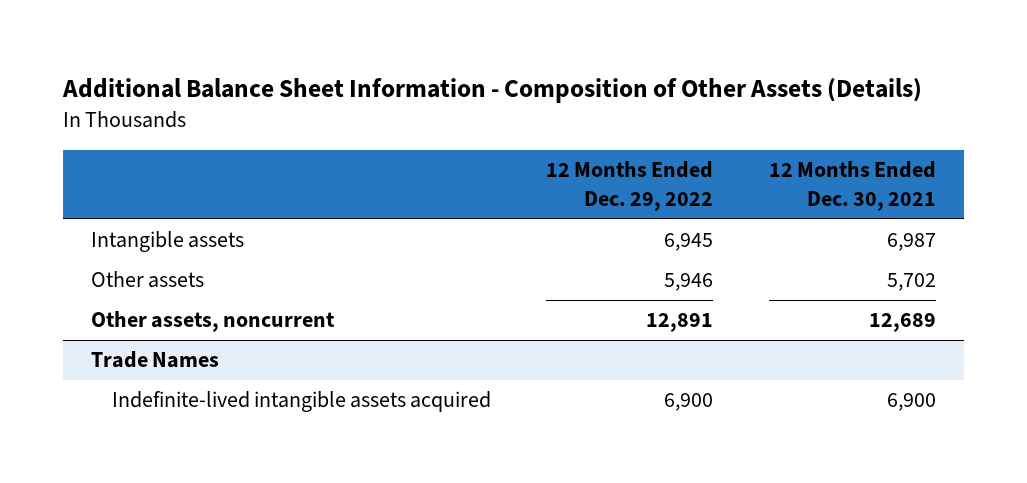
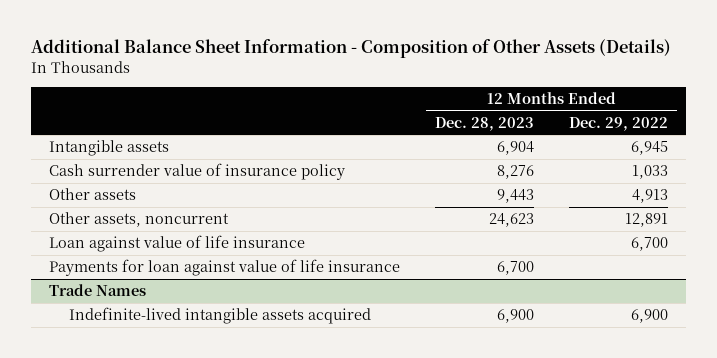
[768,161,936,211] 12 Months Ended Dec. 30, 2021 -> none
none -> [434,116,534,131] Dec. 28, 2023
none -> [48,163,345,181] Cash surrender value of insurance policy
[664,273,714,292] 5,946 -> [632,189,669,204] 4,913
none -> [48,235,305,253] Loan against value of life insurance
none -> [48,259,400,277] Payments for loan against value of life insurance

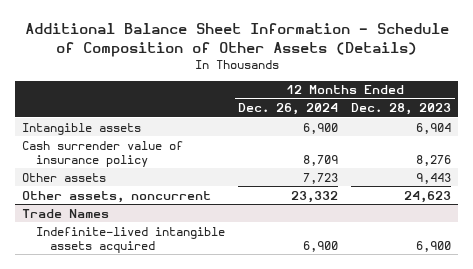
[30,39,671,59] Additional Balance Sheet Information - Composition of Other Assets (Details) -> [24,22,449,57] Additional Balance Sheet Information - Schedule of Composition of Other Assets (Details)
[569,116,669,131] Dec. 29, 2022 -> none
none -> [238,103,339,116] Dec. 26, 2024
[48,235,305,253] Loan against value of life insurance -> none
[48,259,400,277] Payments for loan against value of life insurance -> none

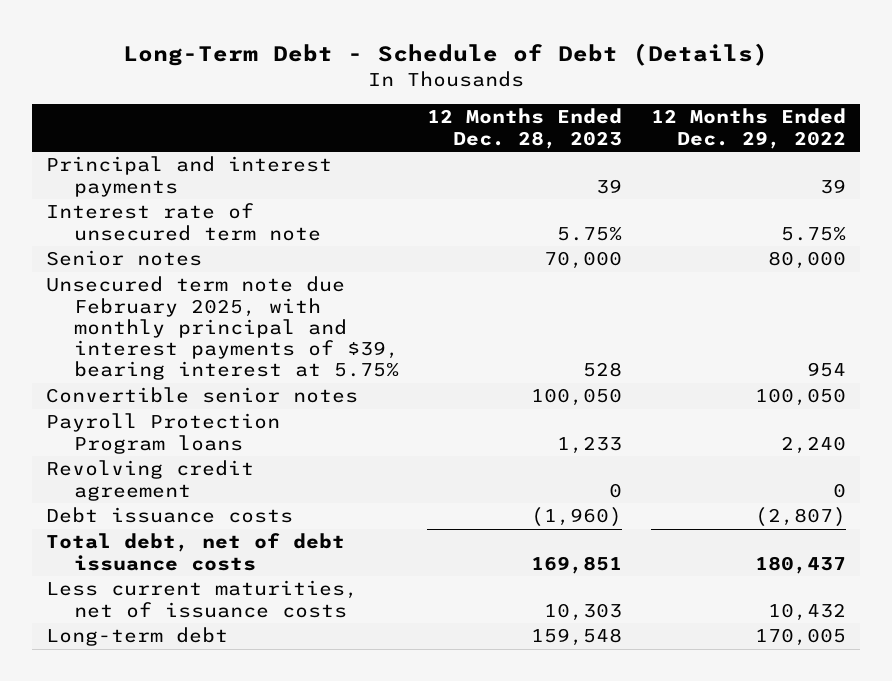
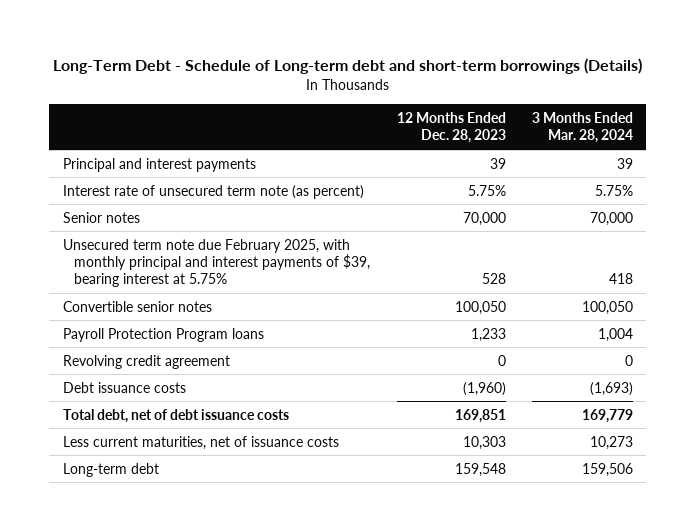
[122,42,768,66] Long-Term Debt - Schedule of Debt (Details) -> [52,58,642,75] Long-Term Debt - Schedule of Long-term debt and short-term borrowings (Details)
[650,108,846,149] 12 Months Ended Dec. 29, 2022 -> none
none -> [532,112,634,144] 3 Months Ended Mar. 28, 2024
[46,203,322,241] Interest rate of unsecured term note -> [62,184,364,199] Interest rate of unsecured term note (as percent)

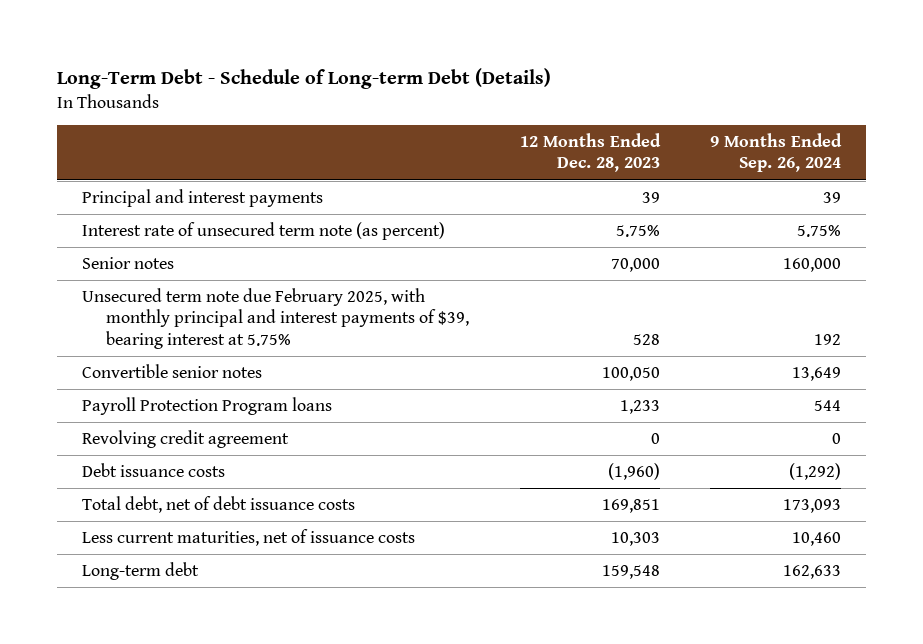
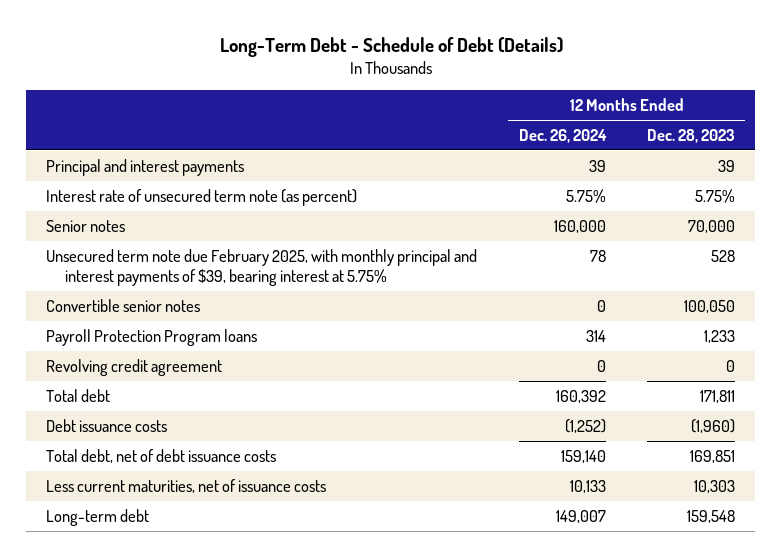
[56,68,551,90] Long-Term Debt - Schedule of Long-term Debt (Details) -> [219,36,563,57] Long-Term Debt - Schedule of Debt (Details)
[710,133,843,173] 9 Months Ended Sep. 26, 2024 -> none
none -> [518,129,607,144] Dec. 26, 2024
none -> [46,388,111,402] Total debt

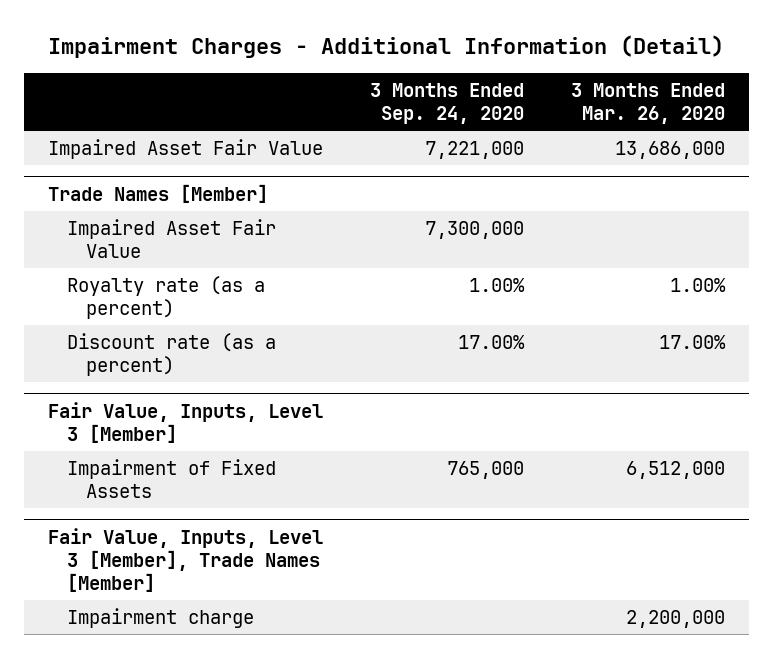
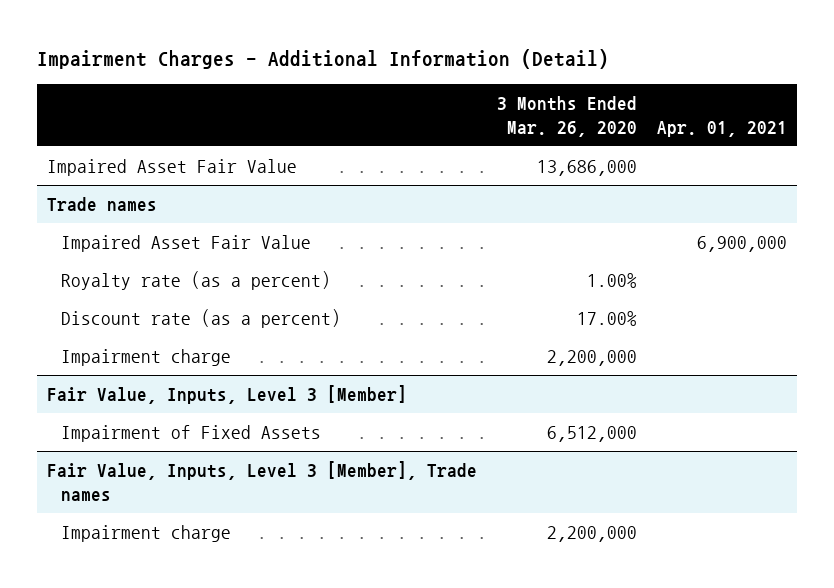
[369,83,524,125] 3 Months Ended Sep. 24, 2020 -> none
none -> [656,120,787,137] Apr. 01, 2021
[47,183,268,203] Trade Names [Member] -> [46,197,157,212] Trade names
none -> [60,349,231,367] Impairment charge
[47,527,323,593] Fair Value, Inputs, Level 3 [Member], Trade Names [Member] -> [46,461,477,501] Fair Value, Inputs, Level 3 [Member], Trade names

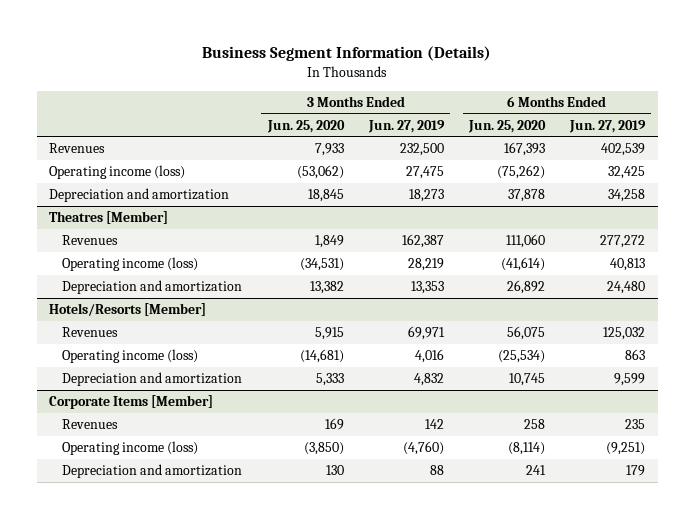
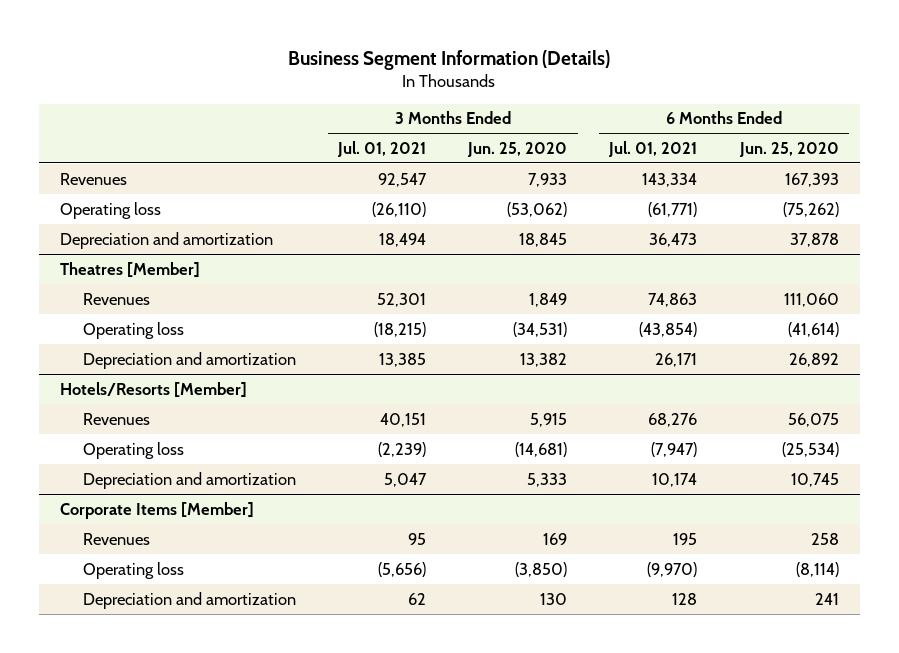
[367,119,445,133] Jun. 27, 2019 -> none
[569,119,647,133] Jun. 27, 2019 -> none
none -> [337,140,427,157] Jul. 01, 2021
none -> [608,140,698,157] Jul. 01, 2021
[49,165,186,180] Operating income (loss) -> [59,201,161,219] Operating loss
[62,257,199,272] Operating income (loss) -> [82,321,184,339] Operating loss
[62,349,199,364] Operating income (loss) -> [82,441,184,459] Operating loss
[62,441,199,456] Operating income (loss) -> [82,561,184,579] Operating loss

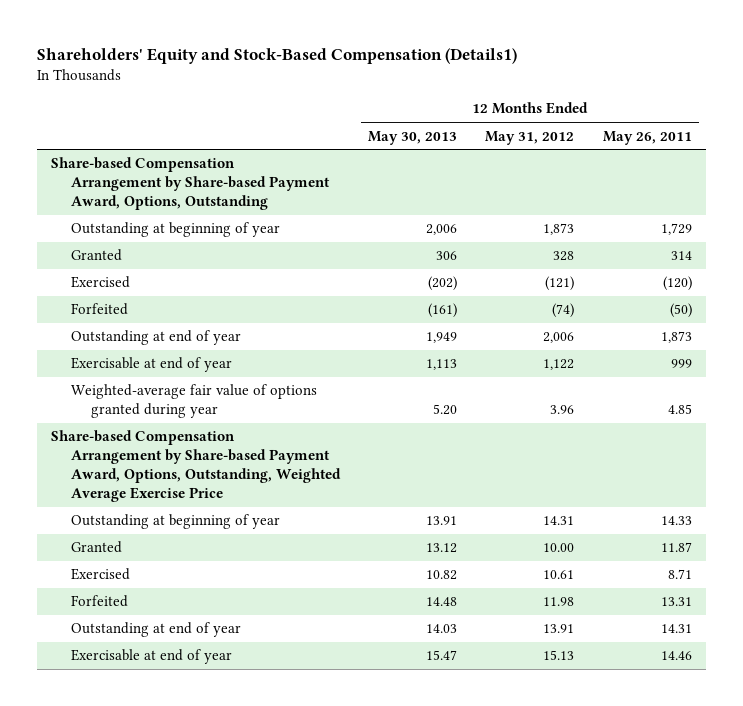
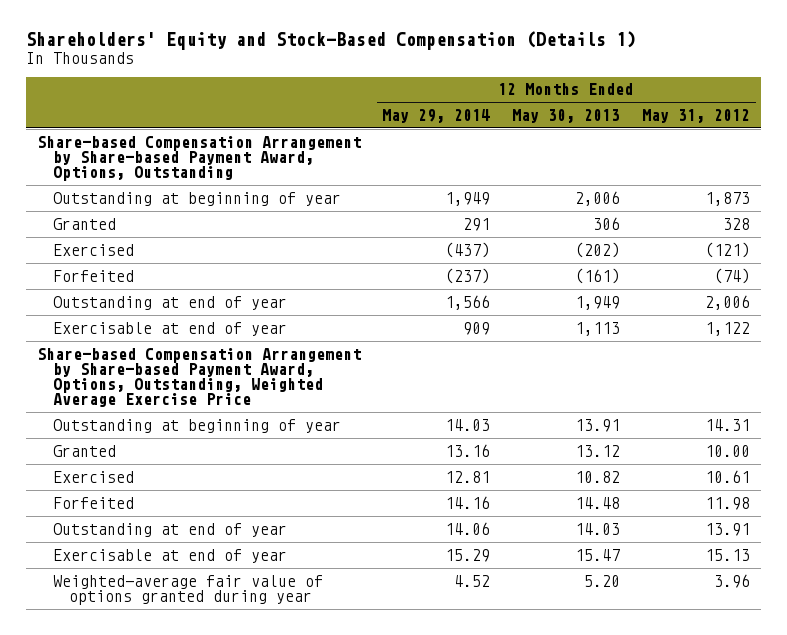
[36,47,517,64] Shareholders' Equity and Stock-Based Compensation (Details1) -> [25,30,636,50] Shareholders' Equity and Stock-Based Compensation (Details 1)
[602,130,692,145] May 26, 2011 -> none
none -> [382,108,491,123] May 29, 2014
[71,384,318,419] Weighted-average fair value of options granted during year -> [52,574,323,605] Weighted-average fair value of options granted during year

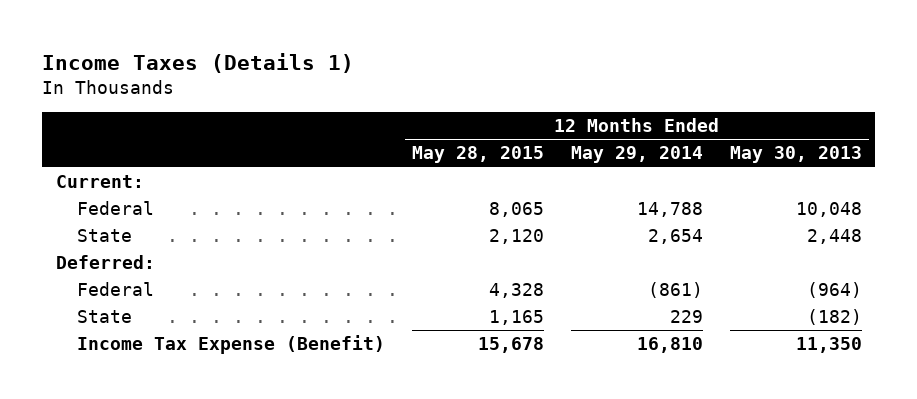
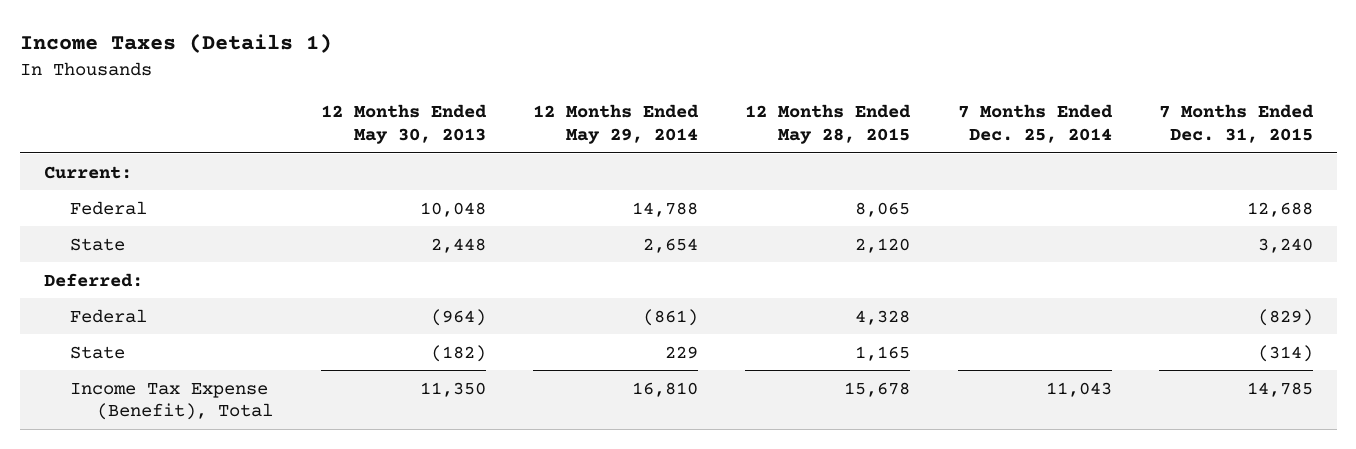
none -> [957,104,1113,144] 7 Months Ended Dec. 25, 2014
none -> [1158,104,1314,144] 7 Months Ended Dec. 31, 2015
[76,335,385,355] Income Tax Expense (Benefit) -> [70,382,274,421] Income Tax Expense (Benefit), Total

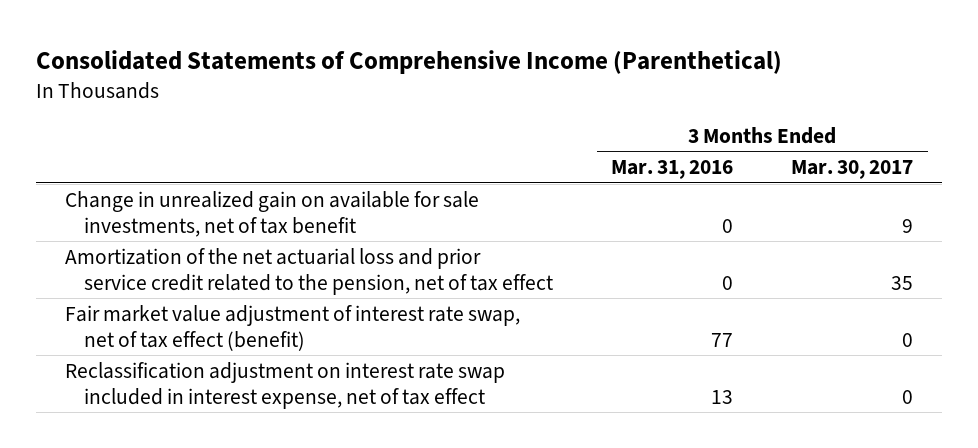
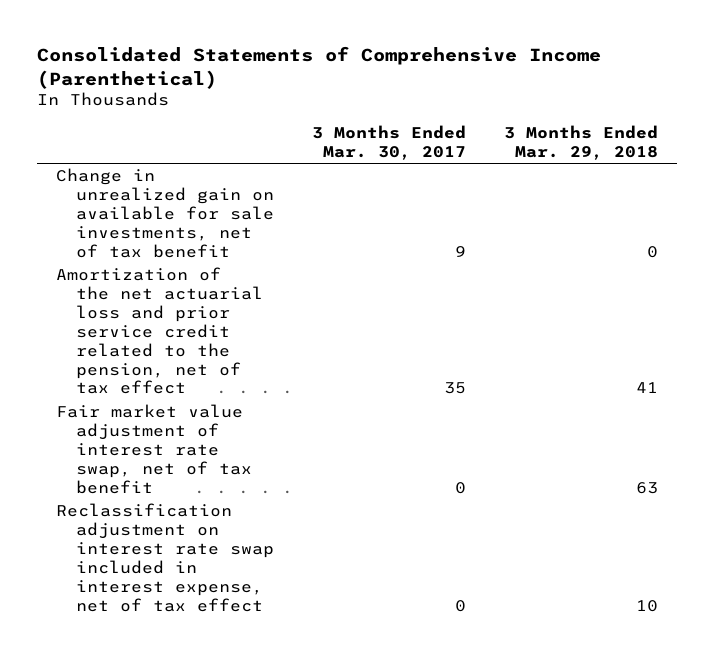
[611,160,734,180] Mar. 31, 2016 -> none
none -> [503,124,658,160] 3 Months Ended Mar. 29, 2018
[64,304,520,351] Fair market value adjustment of interest rate swap, net of tax effect (benefit) -> [55,404,253,494] Fair market value adjustment of interest rate swap, net of tax benefit

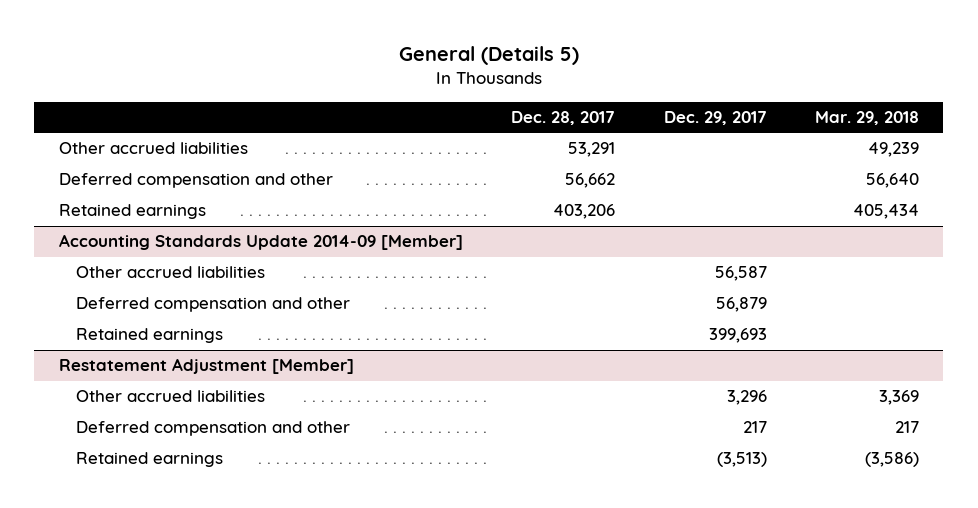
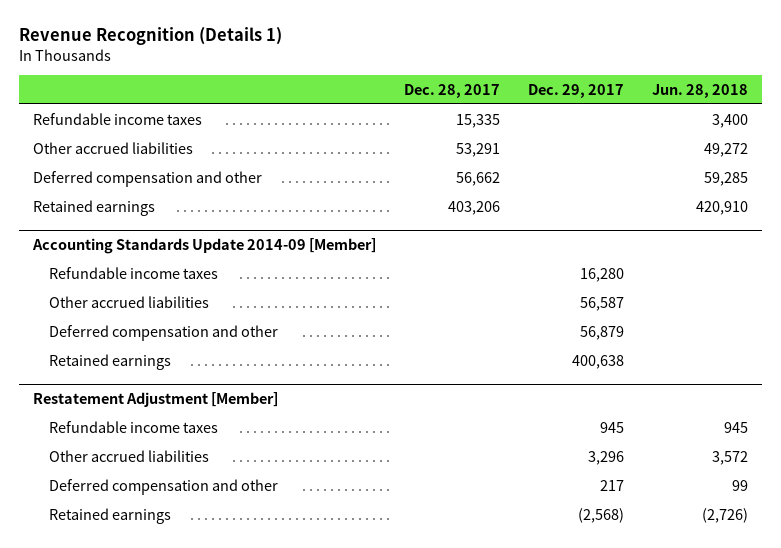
[398,46,579,66] General (Details 5) -> [19,27,283,46] Revenue Recognition (Details 1)
[815,110,920,125] Mar. 29, 2018 -> none
none -> [651,83,748,98] Jun. 28, 2018
none -> [33,112,203,125] Refundable income taxes
none -> [49,266,219,279] Refundable income taxes
[708,328,767,344] 399,693 -> [571,354,624,369] 400,638
none -> [49,420,219,433] Refundable income taxes
[716,452,767,468] (3,513) -> [577,507,624,523] (2,568)

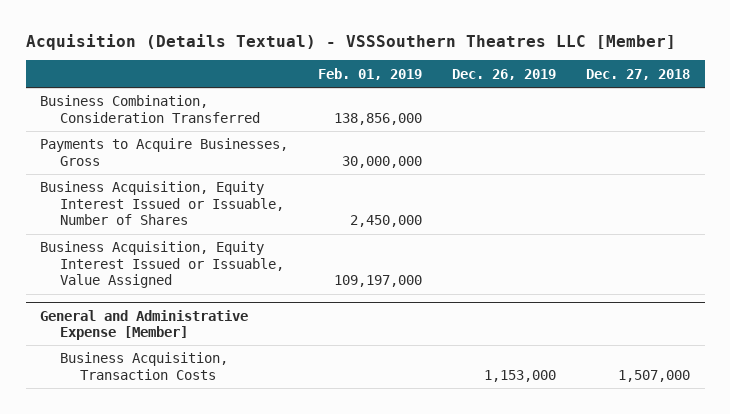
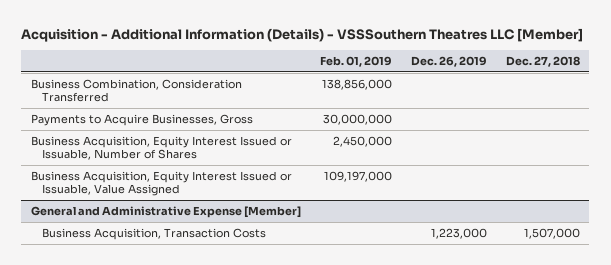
[25,33,676,50] Acquisition (Details Textual) - VSSSouthern Theatres LLC [Member] -> [21,27,584,42] Acquisition - Additional Information (Details) - VSSSouthern Theatres LLC [Member]
[484,369,557,382] 1,153,000 -> [430,227,487,239] 1,223,000

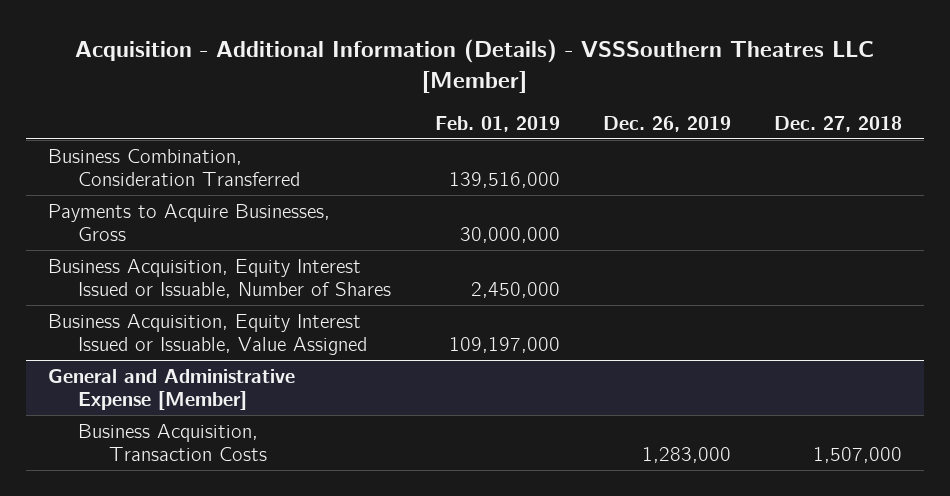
[321,78,392,90] 138,856,000 -> [448,172,560,189] 139,516,000
[430,227,487,239] 1,223,000 -> [641,447,731,464] 1,283,000

